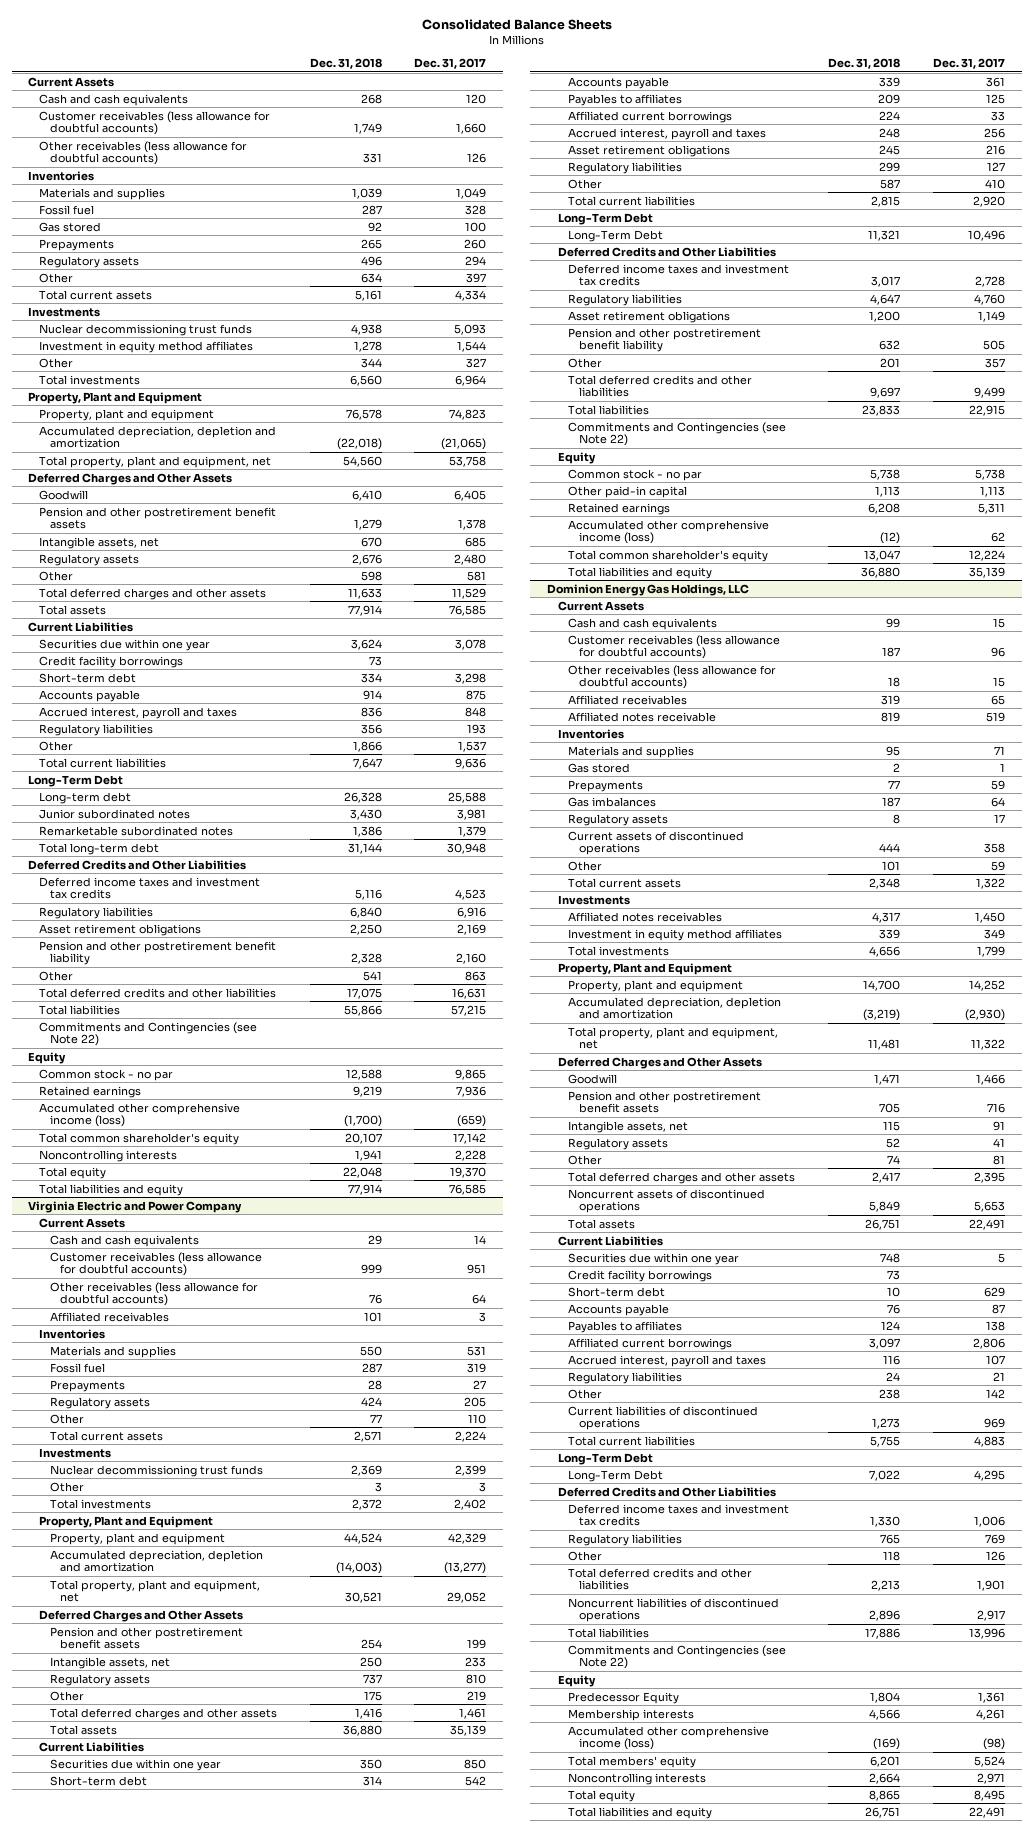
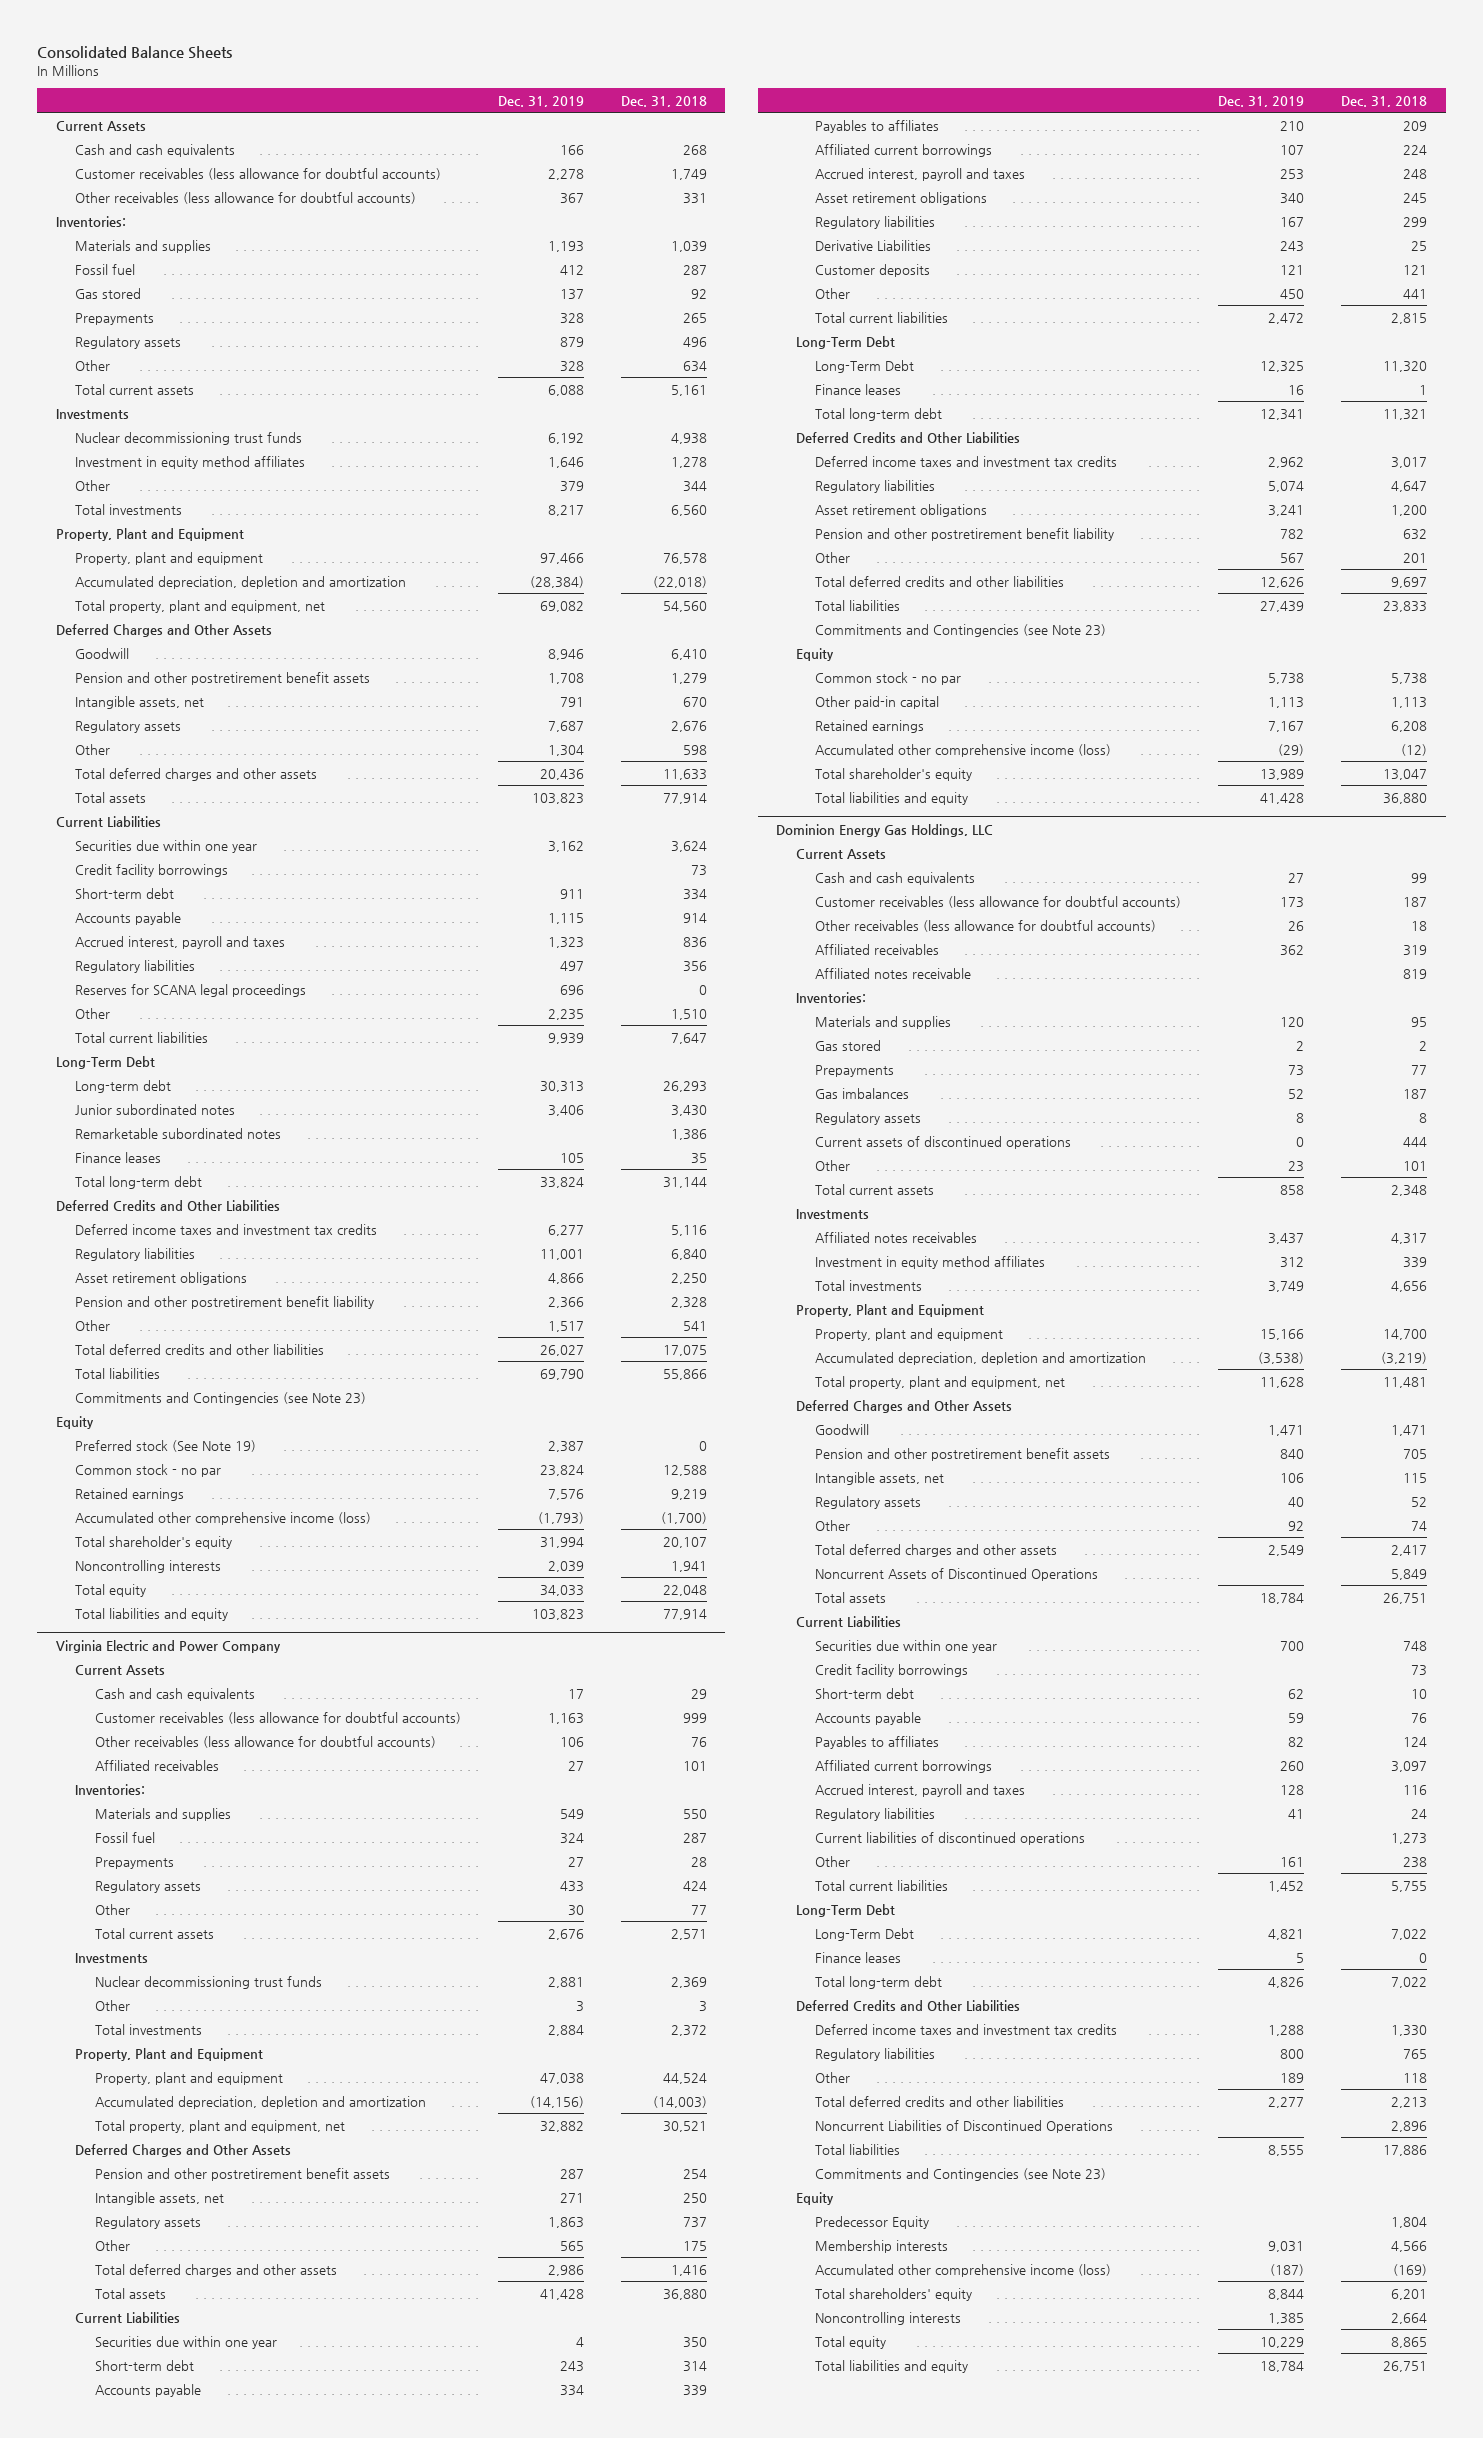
[414,58,487,70] Dec. 31, 2017 -> none
none -> [497,95,584,107] Dec. 31, 2019
[28,170,95,181] Inventories -> [55,215,126,227] Inventories:
none -> [75,983,307,997] Reserves for SCANA legal proceedings
[352,740,382,752] 1,866 -> [670,1008,707,1020] 1,510
[343,791,382,803] 26,328 -> [662,1080,707,1092] 26,293
none -> [75,1151,162,1163] Finance leases
[38,1021,257,1047] Commitments and Contingencies (see Note 22) -> [75,1391,367,1405] Commitments and Contingencies (see Note 23)
none -> [75,1439,257,1452] Preferred stock (See Note 19)
[38,1132,239,1145] Total common shareholder's equity -> [75,1535,233,1549] Total shareholder's equity
[38,1328,105,1339] Inventories -> [75,1783,146,1795] Inventories:
none -> [815,239,932,251] Derivative Liabilities
none -> [815,263,931,277] Customer deposits
[880,178,901,189] 587 -> [1403,288,1428,299] 441
[868,229,901,241] 11,321 -> [1383,360,1428,372] 11,320
none -> [815,383,902,395] Finance leases
none -> [815,407,943,421] Total long-term debt
[568,421,787,447] Commitments and Contingencies (see Note 22) -> [815,623,1107,637] Commitments and Contingencies (see Note 23)
[568,549,769,562] Total common shareholder's equity -> [815,767,973,781] Total shareholder's equity
[557,728,624,739] Inventories -> [795,991,866,1003] Inventories:
[568,1188,766,1214] Noncurrent assets of discontinued operations -> [815,1567,1099,1581] Noncurrent Assets of Discontinued Operations
[568,1388,603,1399] Other -> [815,1855,851,1867] Other
none -> [815,1951,902,1963] Finance leases
none -> [815,1975,943,1989] Total long-term debt
[568,1597,780,1623] Noncurrent liabilities of discontinued operations -> [815,2119,1114,2133] Noncurrent Liabilities of Discontinued Operations
[568,1644,787,1670] Commitments and Contingencies (see Note 22) -> [815,2167,1107,2181] Commitments and Contingencies (see Note 23)
[568,1755,697,1768] Total members' equity -> [815,2287,973,2301] Total shareholders' equity

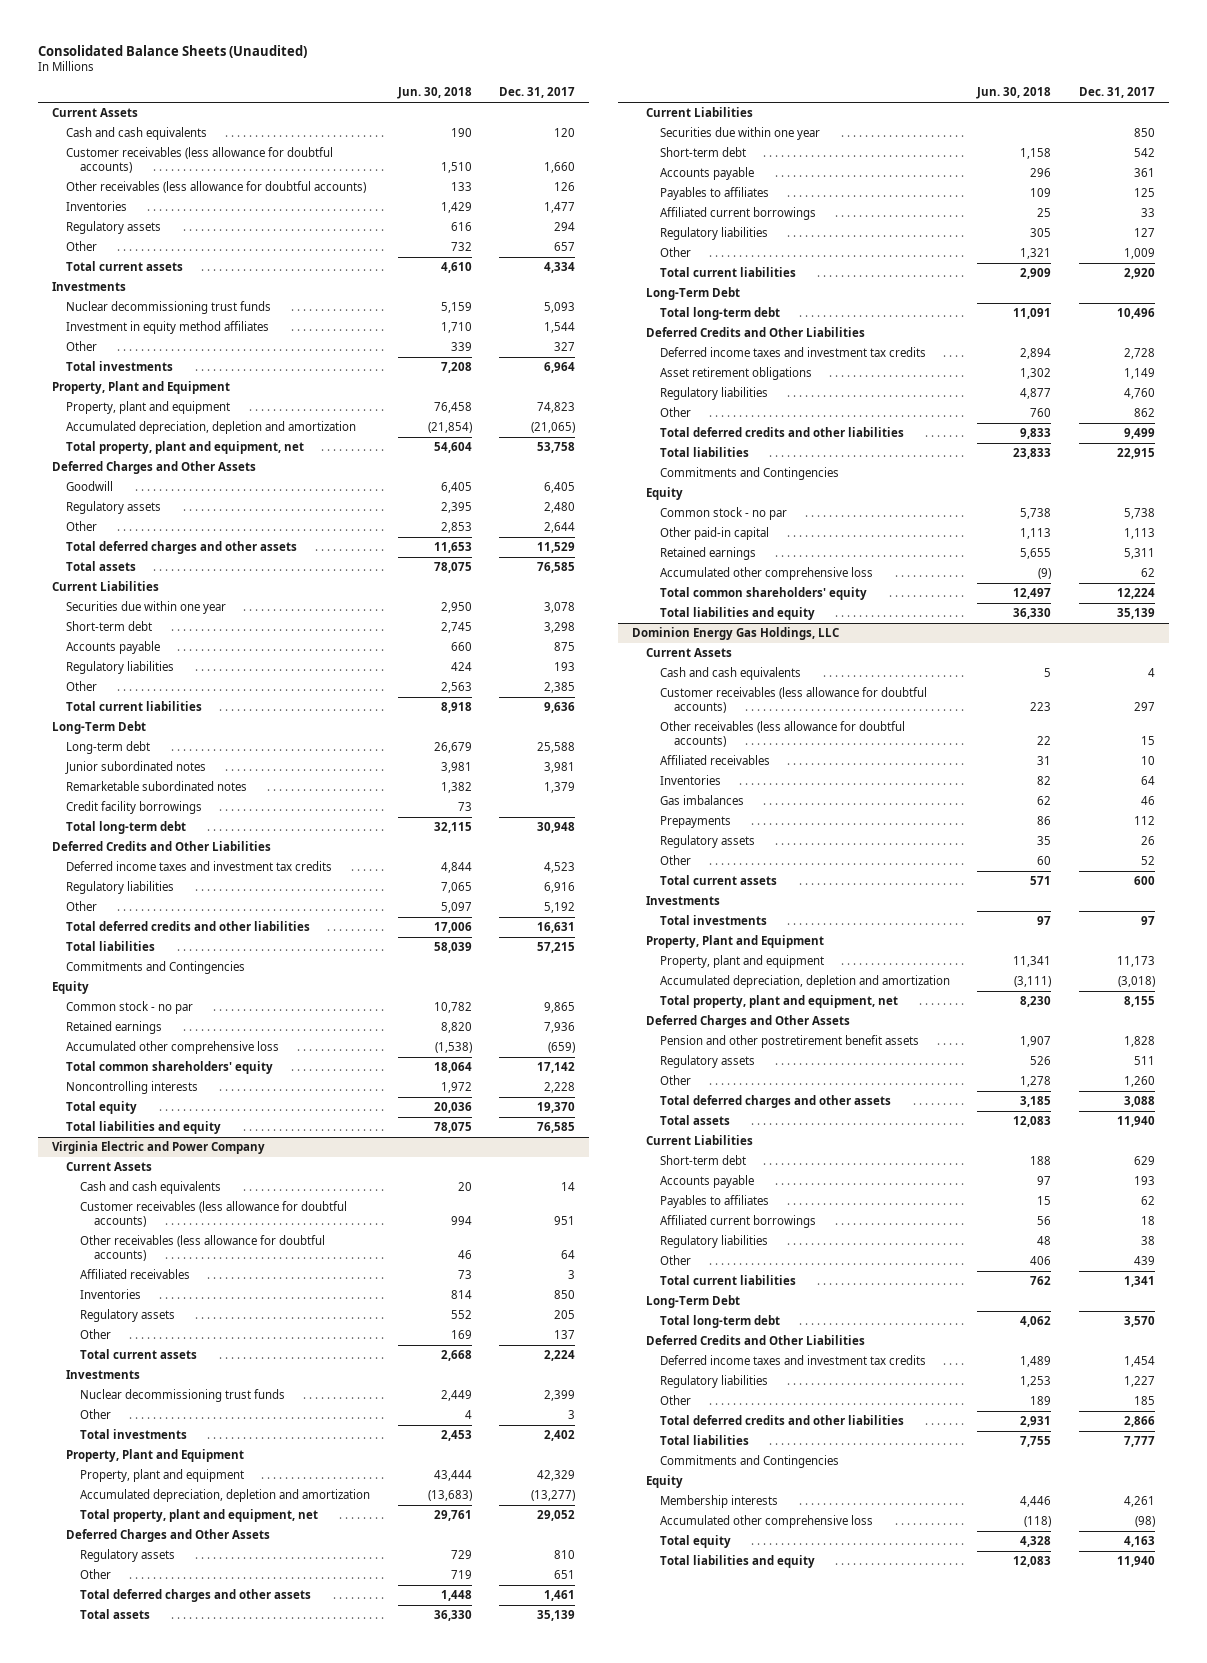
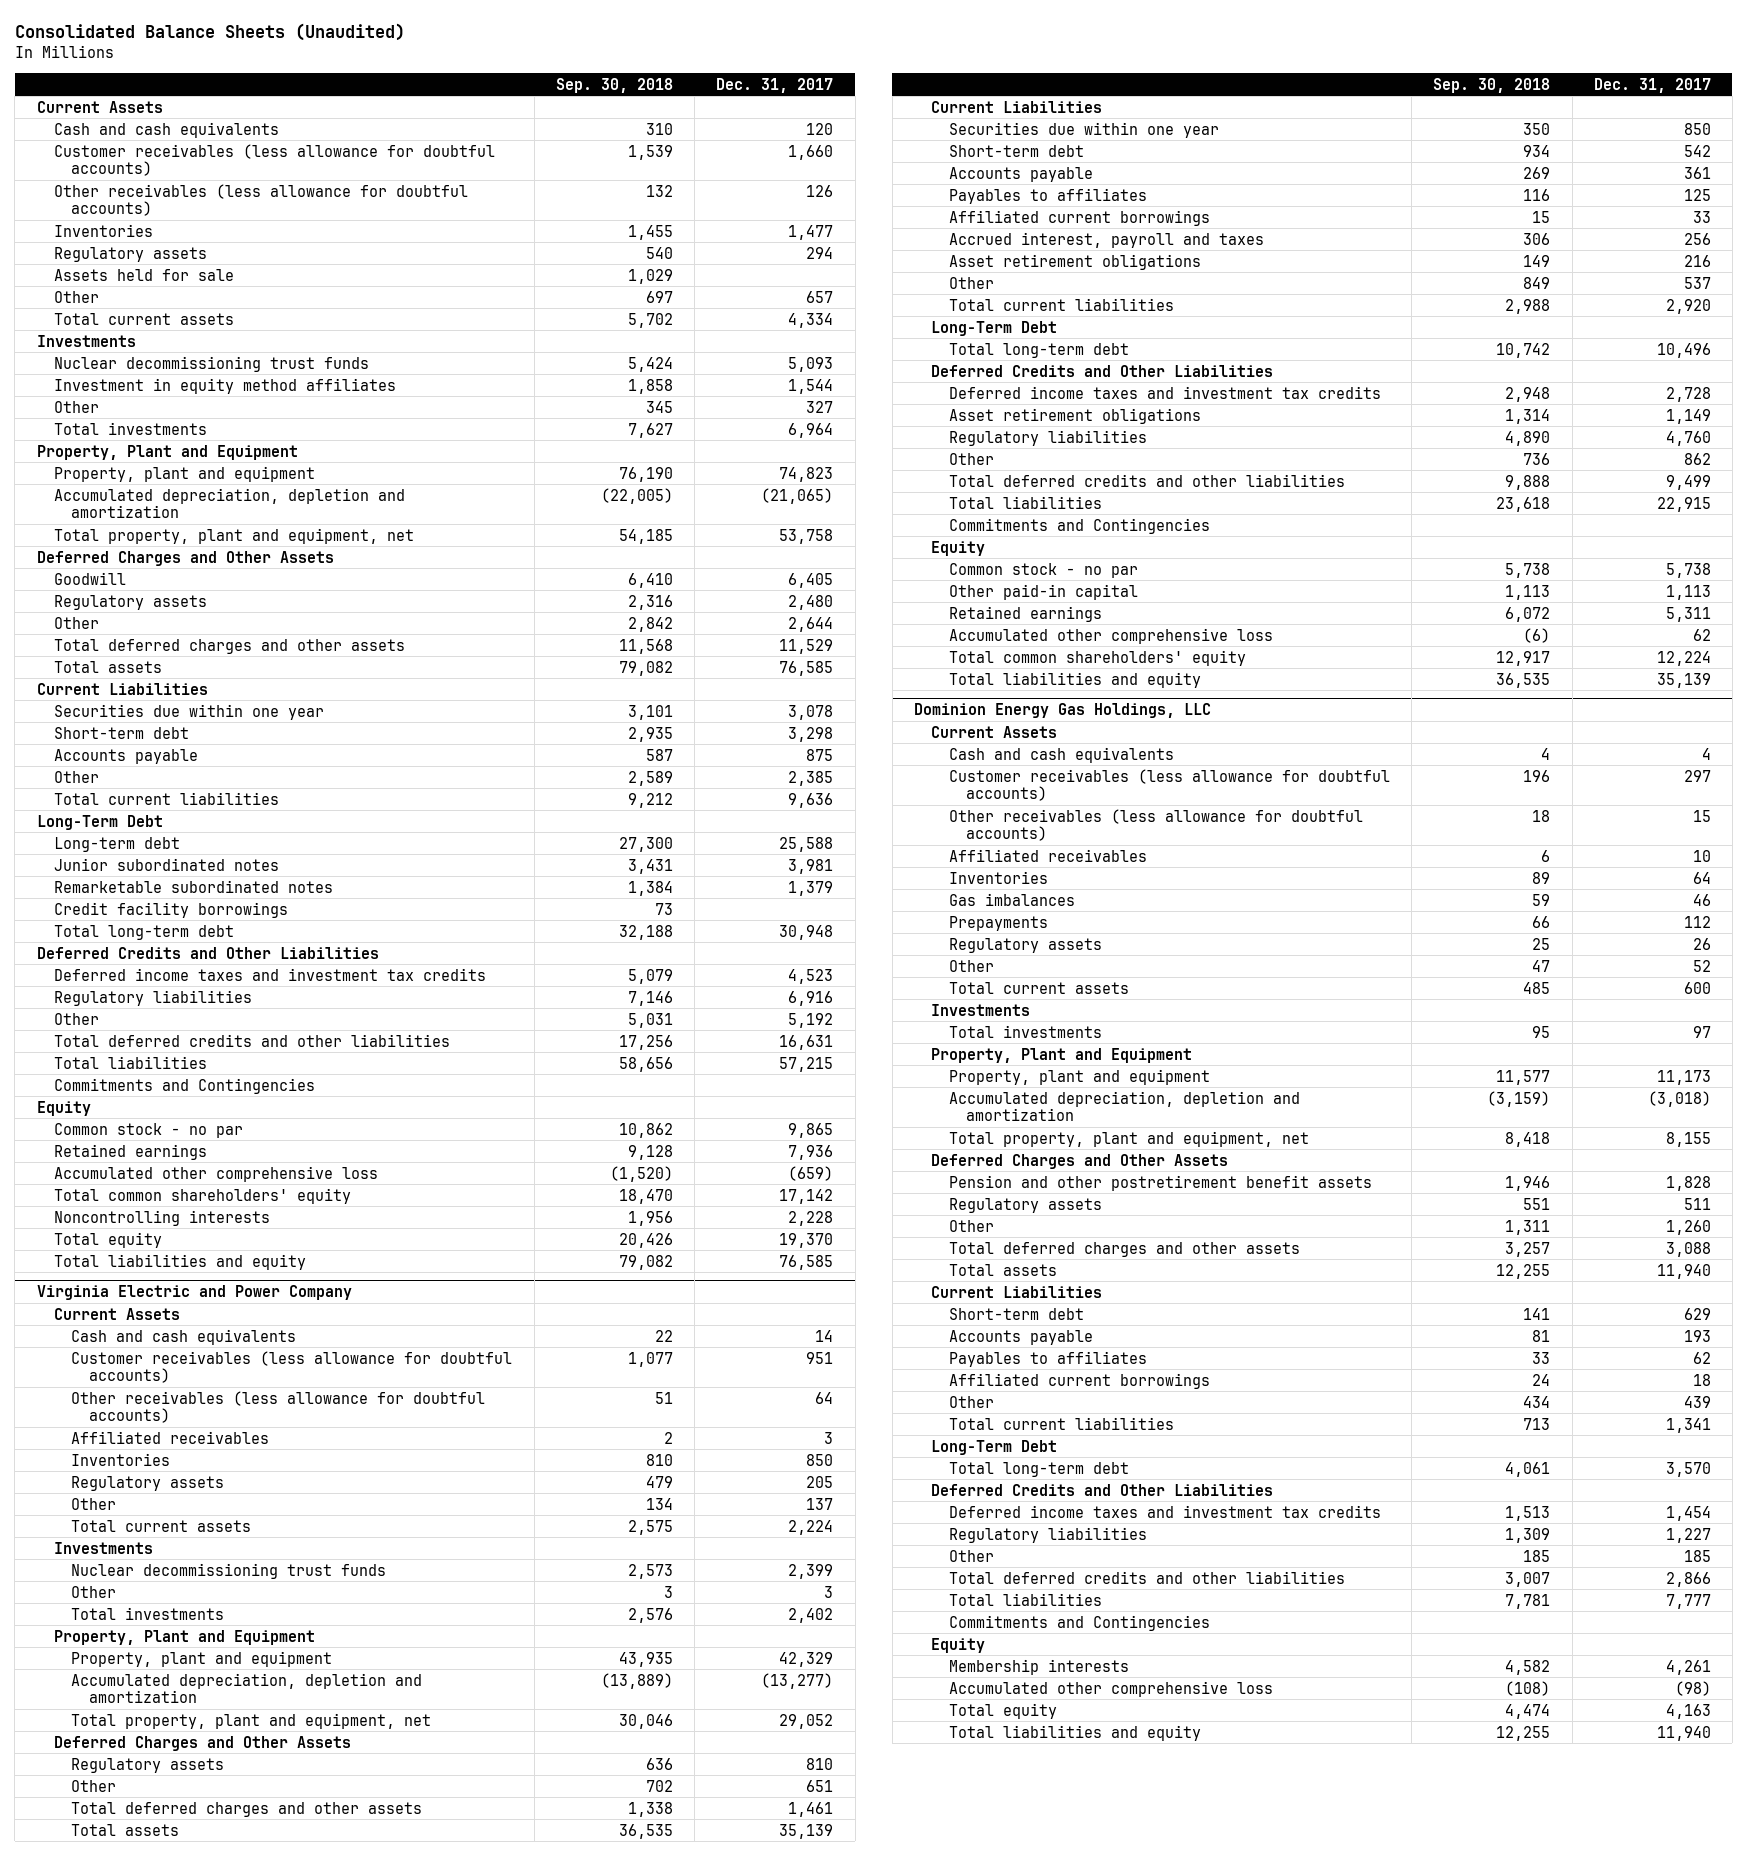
[396,87,472,100] Jun. 30, 2018 -> none
none -> [555,77,673,93] Sep. 30, 2018
none -> [54,268,235,281] Assets held for sale
[65,661,174,675] Regulatory liabilities -> none
[659,227,768,241] Regulatory liabilities -> none
none -> [948,231,1264,248] Accrued interest, payroll and taxes
none -> [948,253,1201,270] Asset retirement obligations
[1124,248,1156,260] 1,009 -> [1683,276,1711,289] 537
[659,1235,768,1249] Regulatory liabilities -> none

